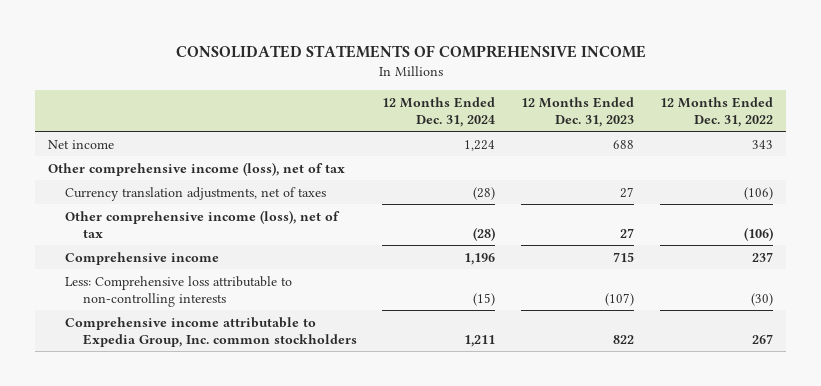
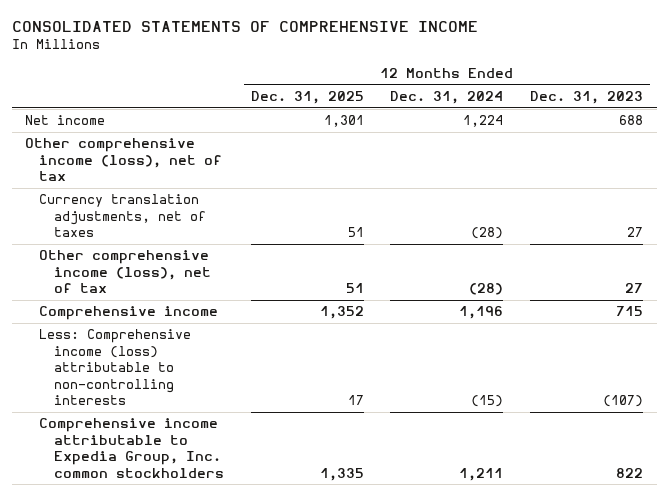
[660,96,774,127] 12 Months Ended Dec. 31, 2022 -> none
none -> [250,91,364,105] Dec. 31, 2025
[65,275,293,307] Less: Comprehensive loss attributable to non-controlling interests -> [39,329,192,406] Less: Comprehensive income (loss) attributable to non-controlling interests

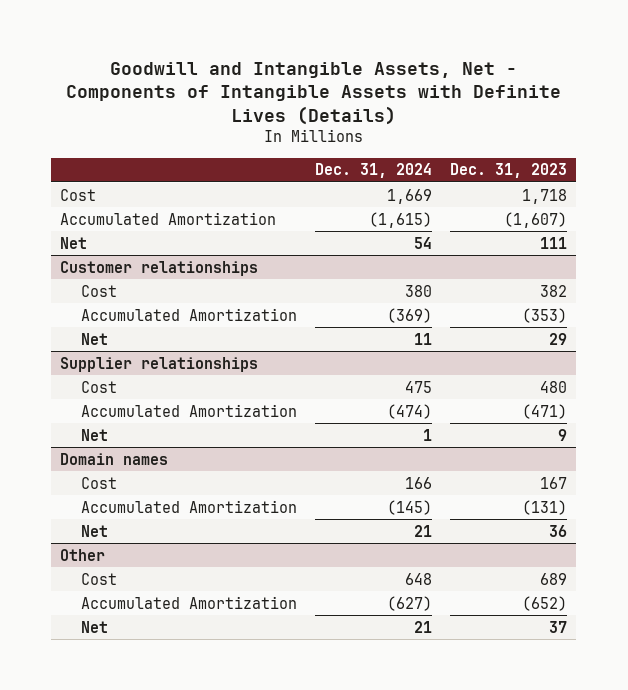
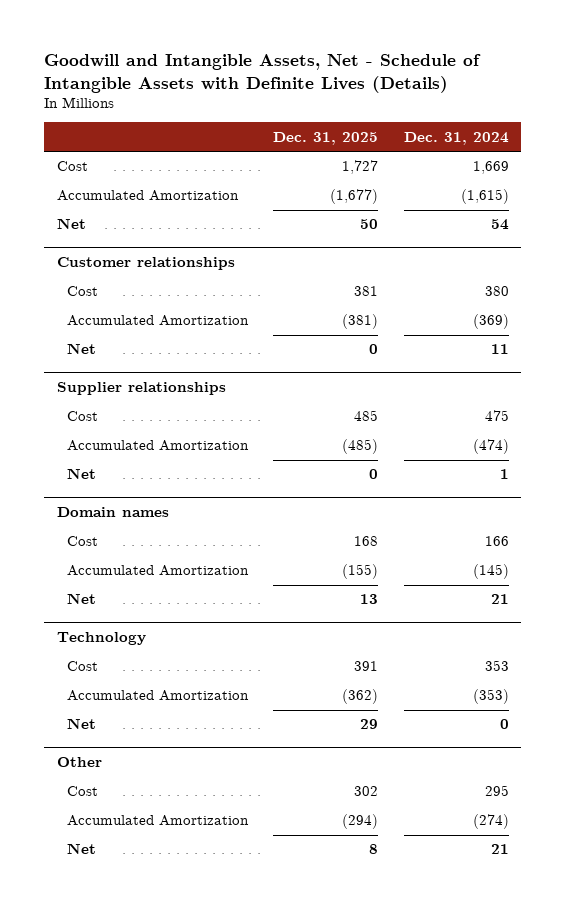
[65,61,561,125] Goodwill and Intangible Assets, Net - Components of Intangible Assets with Definite Lives (Details) -> [44,54,482,93] Goodwill and Intangible Assets, Net - Schedule of Intangible Assets with Definite Lives (Details)
[450,163,568,179] Dec. 31, 2023 -> none
none -> [273,131,379,145] Dec. 31, 2025
none -> [56,632,146,646] Technology
none -> [67,661,99,672] Cost
none -> [67,690,250,702] Accumulated Amortization
none -> [67,718,97,730] Net
[405,572,433,585] 648 -> [484,785,509,797] 295
[387,595,433,611] (627) -> [472,814,509,830] (274)

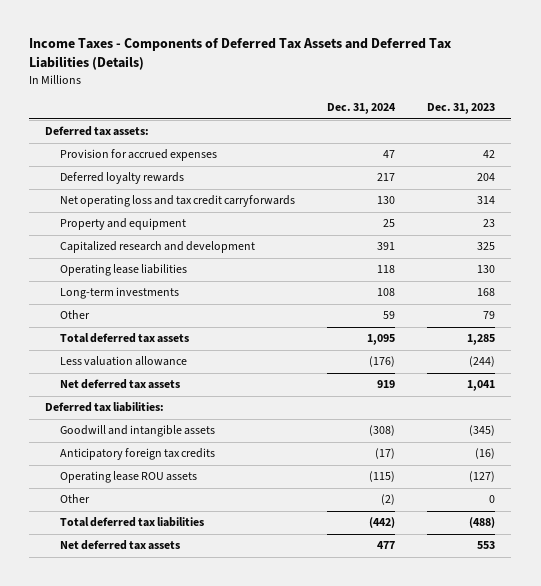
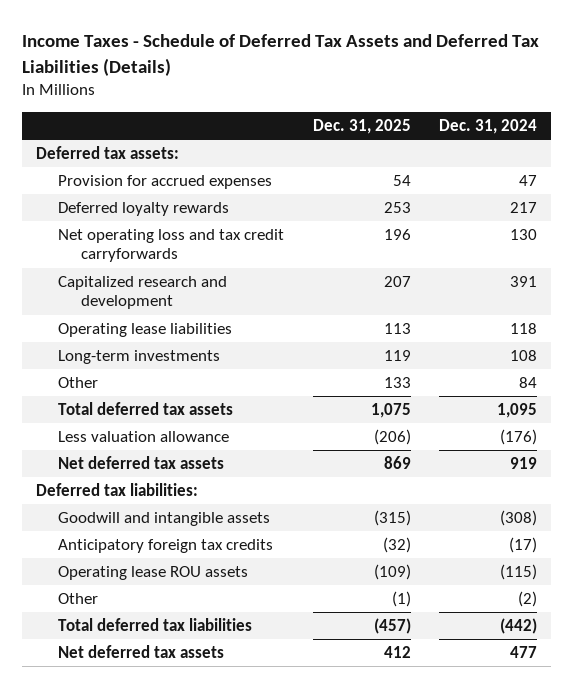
[29,38,452,71] Income Taxes - Components of Deferred Tax Assets and Deferred Tax Liabilities (Details) -> [21,34,539,76] Income Taxes - Schedule of Deferred Tax Assets and Deferred Tax Liabilities (Details)
[427,103,496,115] Dec. 31, 2023 -> none
none -> [312,118,411,134] Dec. 31, 2025
[60,218,187,231] Property and equipment -> none
[383,311,396,320] 59 -> [519,377,538,389] 84

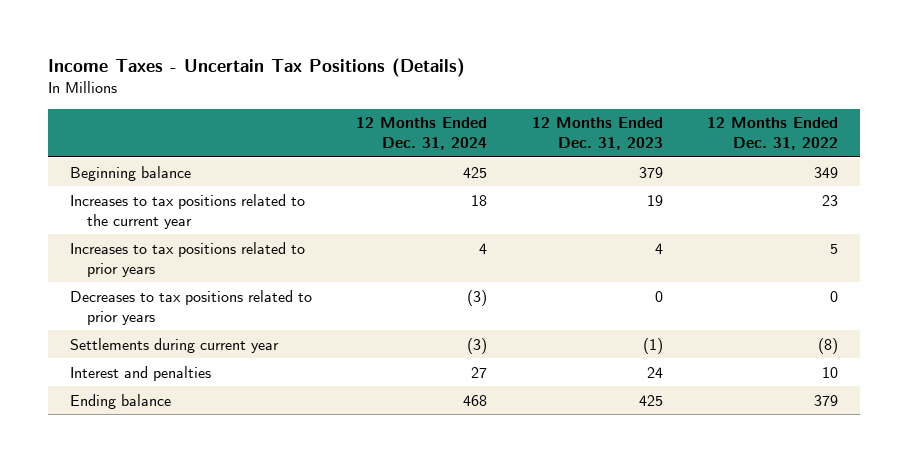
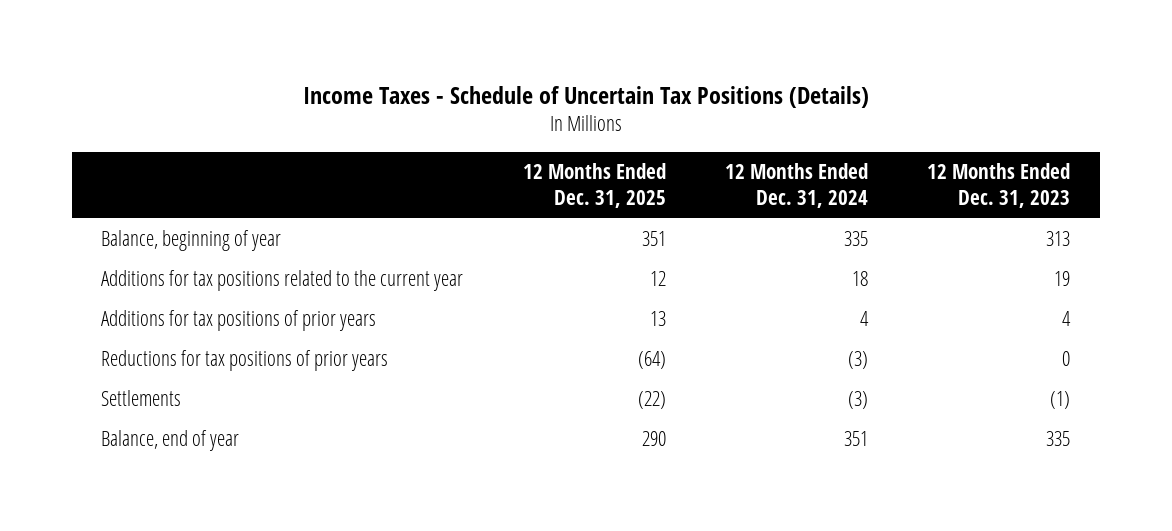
[47,57,465,77] Income Taxes - Uncertain Tax Positions (Details) -> [302,85,869,108] Income Taxes - Schedule of Uncertain Tax Positions (Details)
[707,117,839,151] 12 Months Ended Dec. 31, 2022 -> none
none -> [522,163,666,208] 12 Months Ended Dec. 31, 2025
[69,365,211,381] Interest and penalties -> none
[69,165,191,181] Beginning balance -> [101,230,282,252] Balance, beginning of year
[463,166,488,178] 425 -> [843,231,868,247] 335
[638,166,663,178] 379 -> [1046,231,1071,247] 313
[69,193,305,229] Increases to tax positions related to the current year -> [101,270,464,292] Additions for tax positions related to the current year
[69,241,305,277] Increases to tax positions related to prior years -> [101,310,377,332] Additions for tax positions of prior years
[69,289,312,325] Decreases to tax positions related to prior years -> [101,350,389,372] Reductions for tax positions of prior years
[69,337,279,353] Settlements during current year -> [101,390,182,407] Settlements
[69,393,171,409] Ending balance -> [101,430,240,452] Balance, end of year
[463,394,488,406] 468 -> [843,431,868,447] 351
[638,394,663,406] 425 -> [1046,431,1071,447] 335

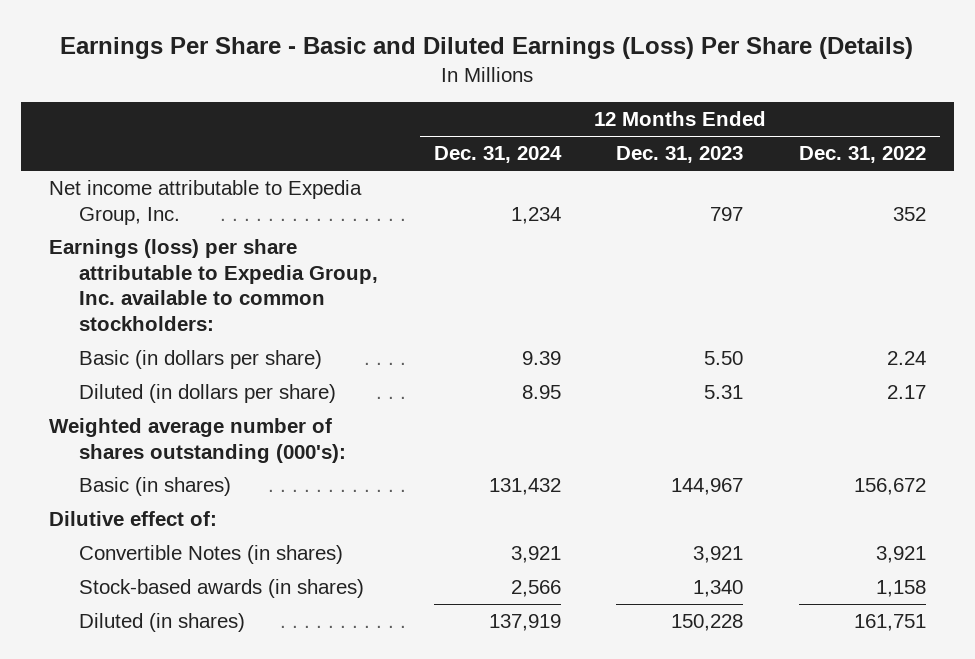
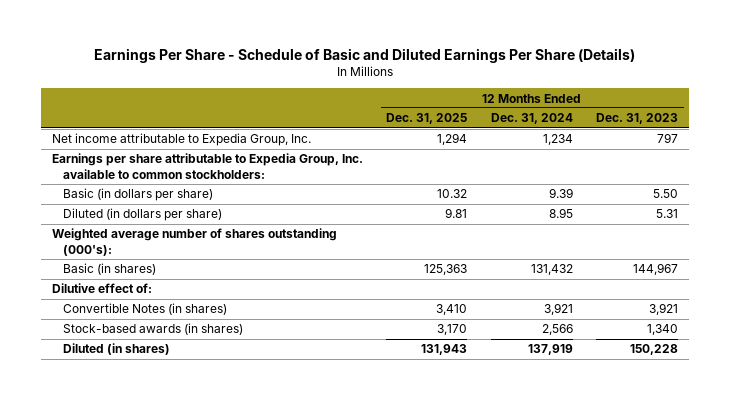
[60,36,914,59] Earnings Per Share - Basic and Diluted Earnings (Loss) Per Share (Details) -> [94,47,636,63] Earnings Per Share - Schedule of Basic and Diluted Earnings Per Share (Details)
[798,146,926,164] Dec. 31, 2022 -> none
none -> [386,113,468,125] Dec. 31, 2025
[49,239,378,331] Earnings (loss) per share attributable to Expedia Group, Inc. available to common stockholders: -> [52,153,364,179] Earnings per share attributable to Expedia Group, Inc. available to common stockholders:

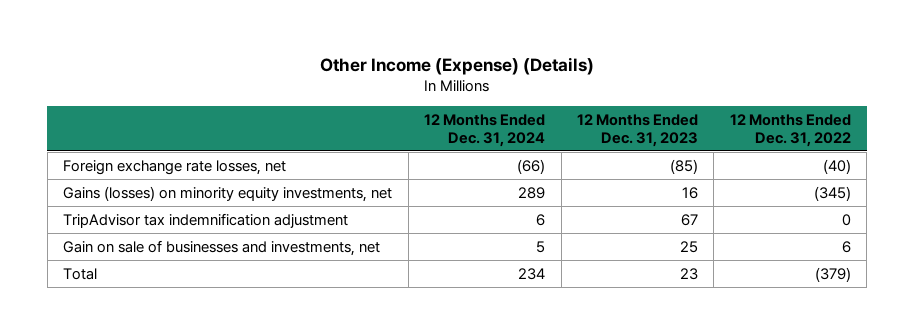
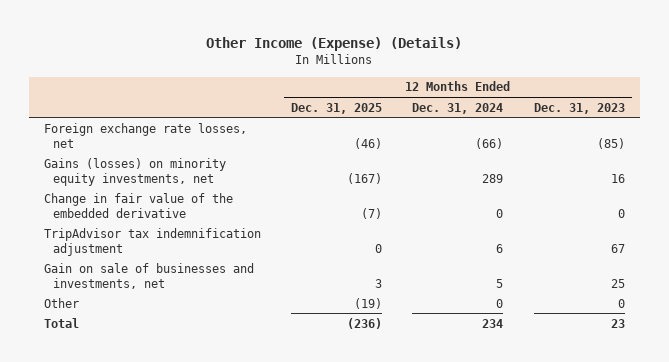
[729,114,851,147] 12 Months Ended Dec. 31, 2022 -> none
none -> [291,102,383,114] Dec. 31, 2025
none -> [44,192,234,218] Change in fair value of the embedded derivative
none -> [44,297,80,308] Other

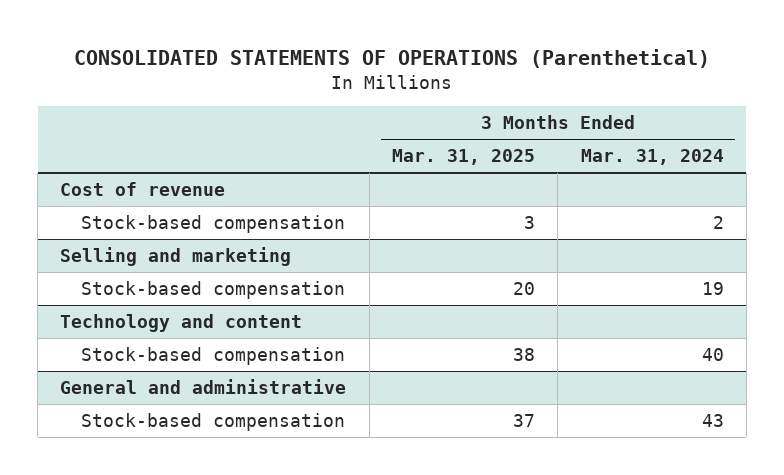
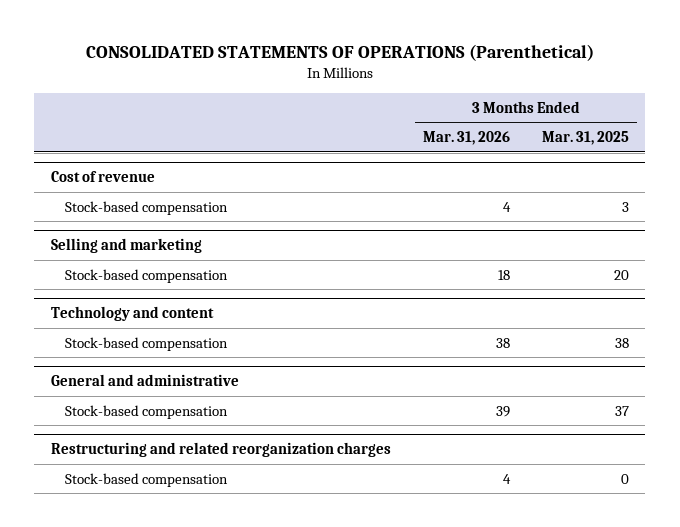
[580,149,724,166] Mar. 31, 2024 -> none
none -> [422,131,510,146] Mar. 31, 2026
none -> [50,442,391,458] Restructuring and related reorganization charges
none -> [64,472,228,487] Stock-based compensation

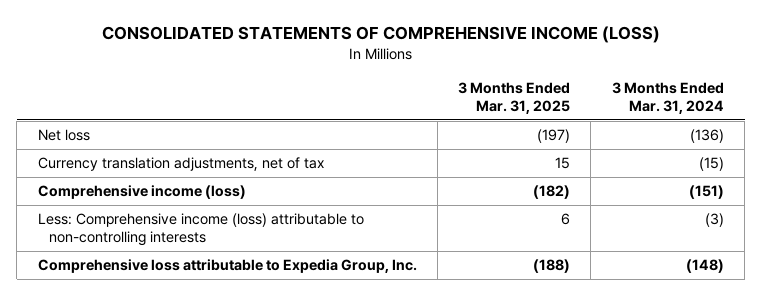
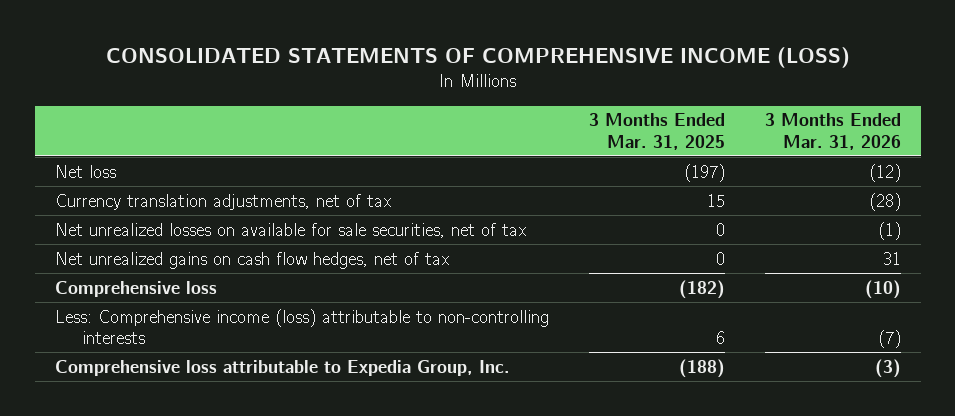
[611,82,724,114] 3 Months Ended Mar. 31, 2024 -> none
none -> [764,113,901,150] 3 Months Ended Mar. 31, 2026
none -> [54,222,526,238] Net unrealized losses on available for sale securities, net of tax
none -> [54,251,449,269] Net unrealized gains on cash flow hedges, net of tax
[37,185,246,200] Comprehensive income (loss) -> [54,280,217,297] Comprehensive loss

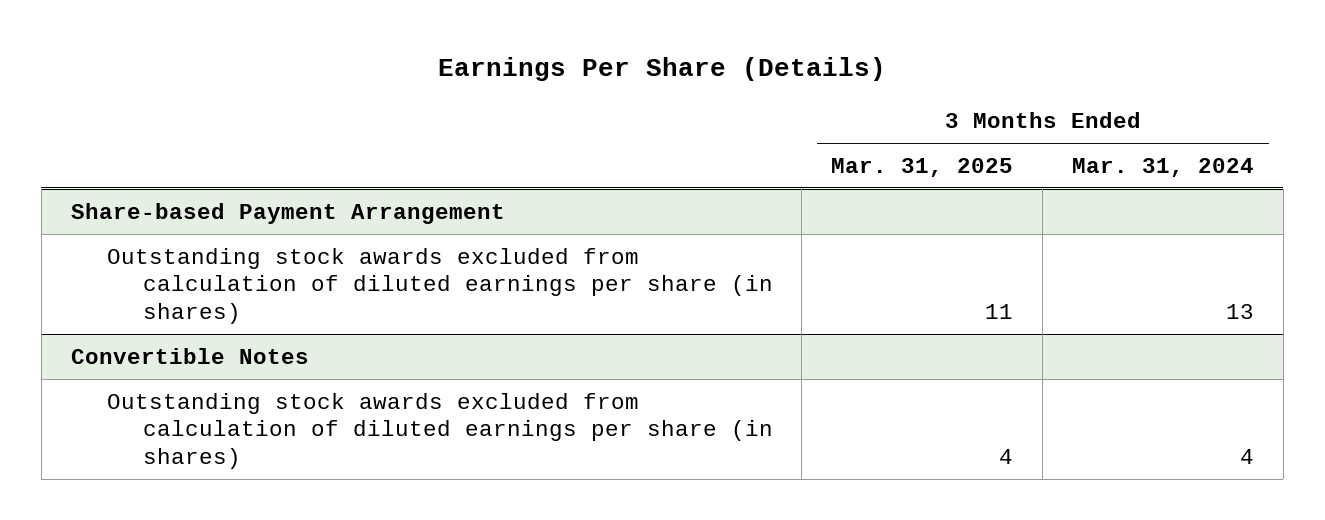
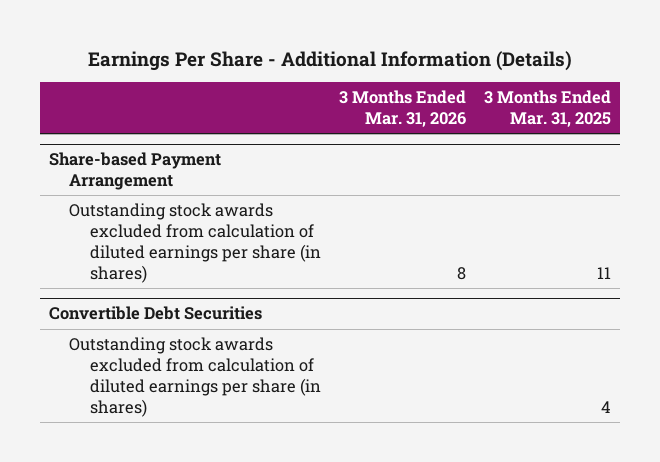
[438,57,887,82] Earnings Per Share (Details) -> [88,50,573,71] Earnings Per Share - Additional Information (Details)
[1072,157,1255,177] Mar. 31, 2024 -> none
none -> [339,90,467,128] 3 Months Ended Mar. 31, 2026
[70,347,309,364] Convertible Notes -> [49,306,263,321] Convertible Debt Securities

